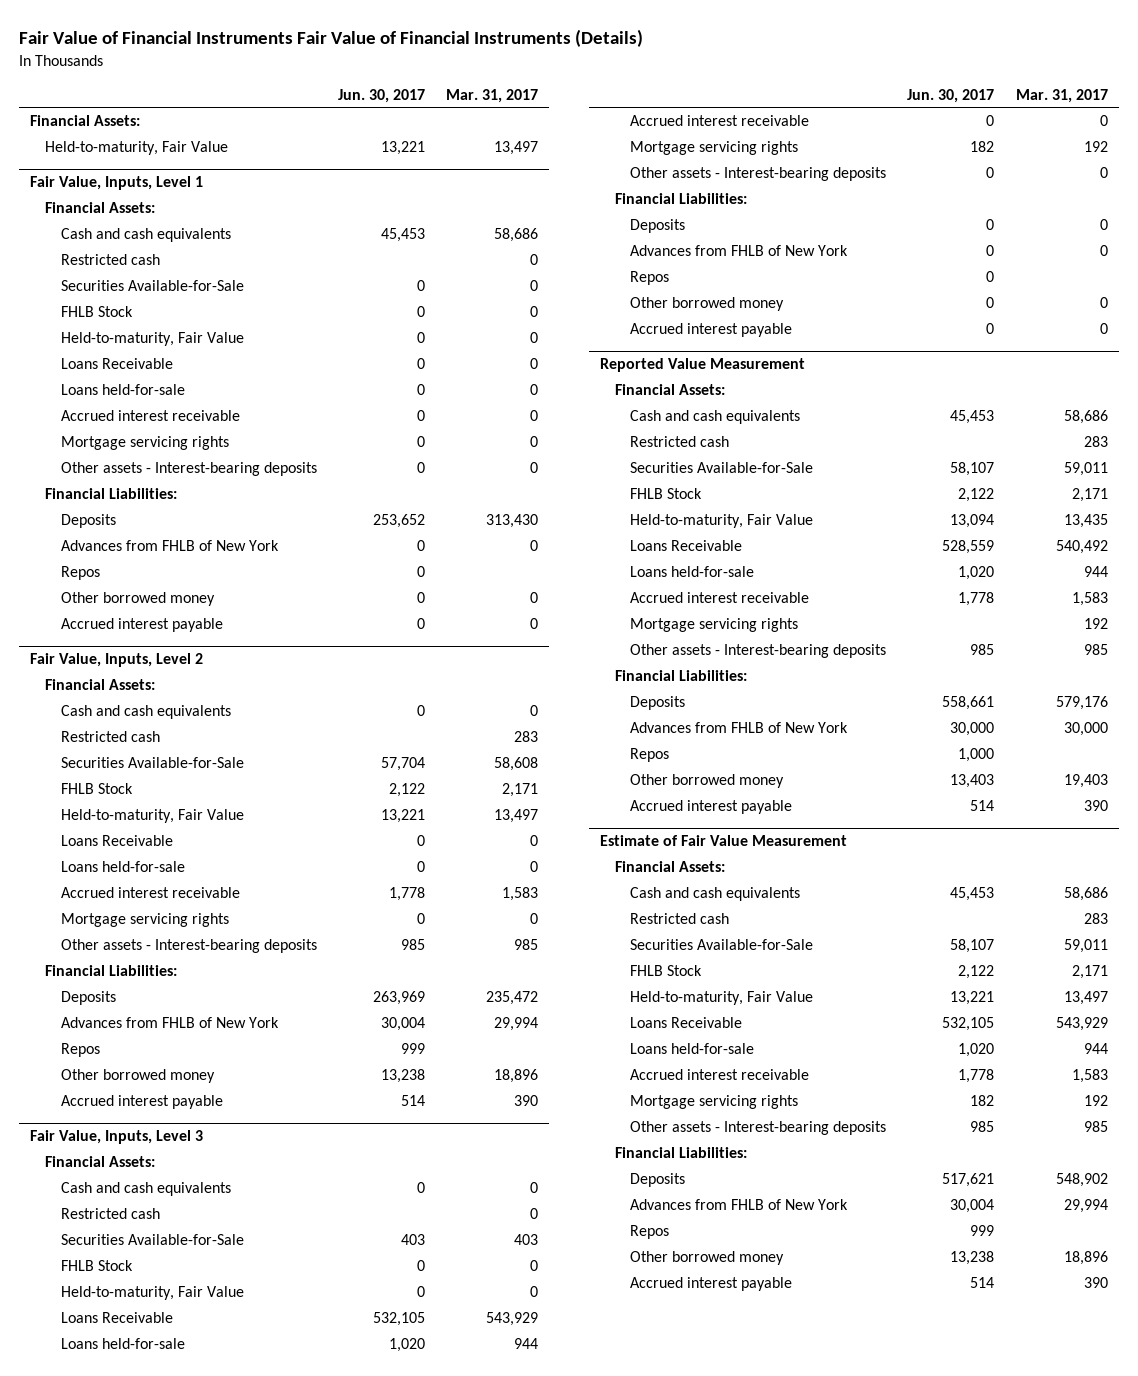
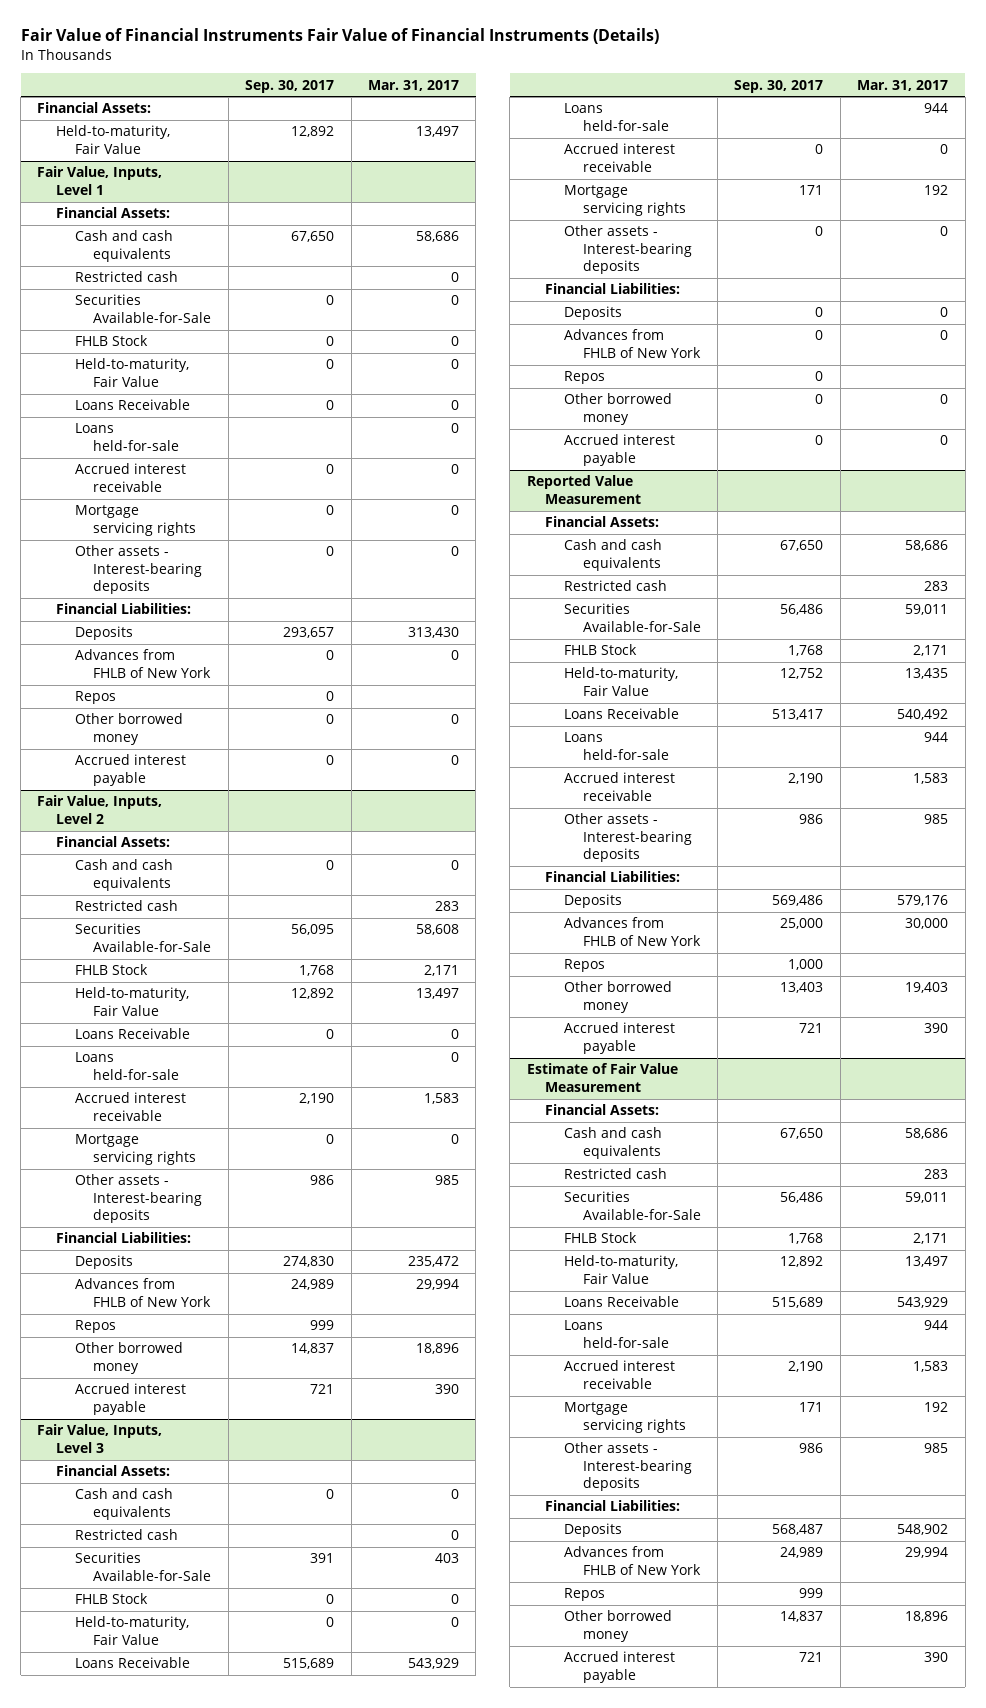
[337,88,425,103] Jun. 30, 2017 -> none
none -> [245,79,335,93] Sep. 30, 2017
[630,618,799,633] Mortgage servicing rights -> none

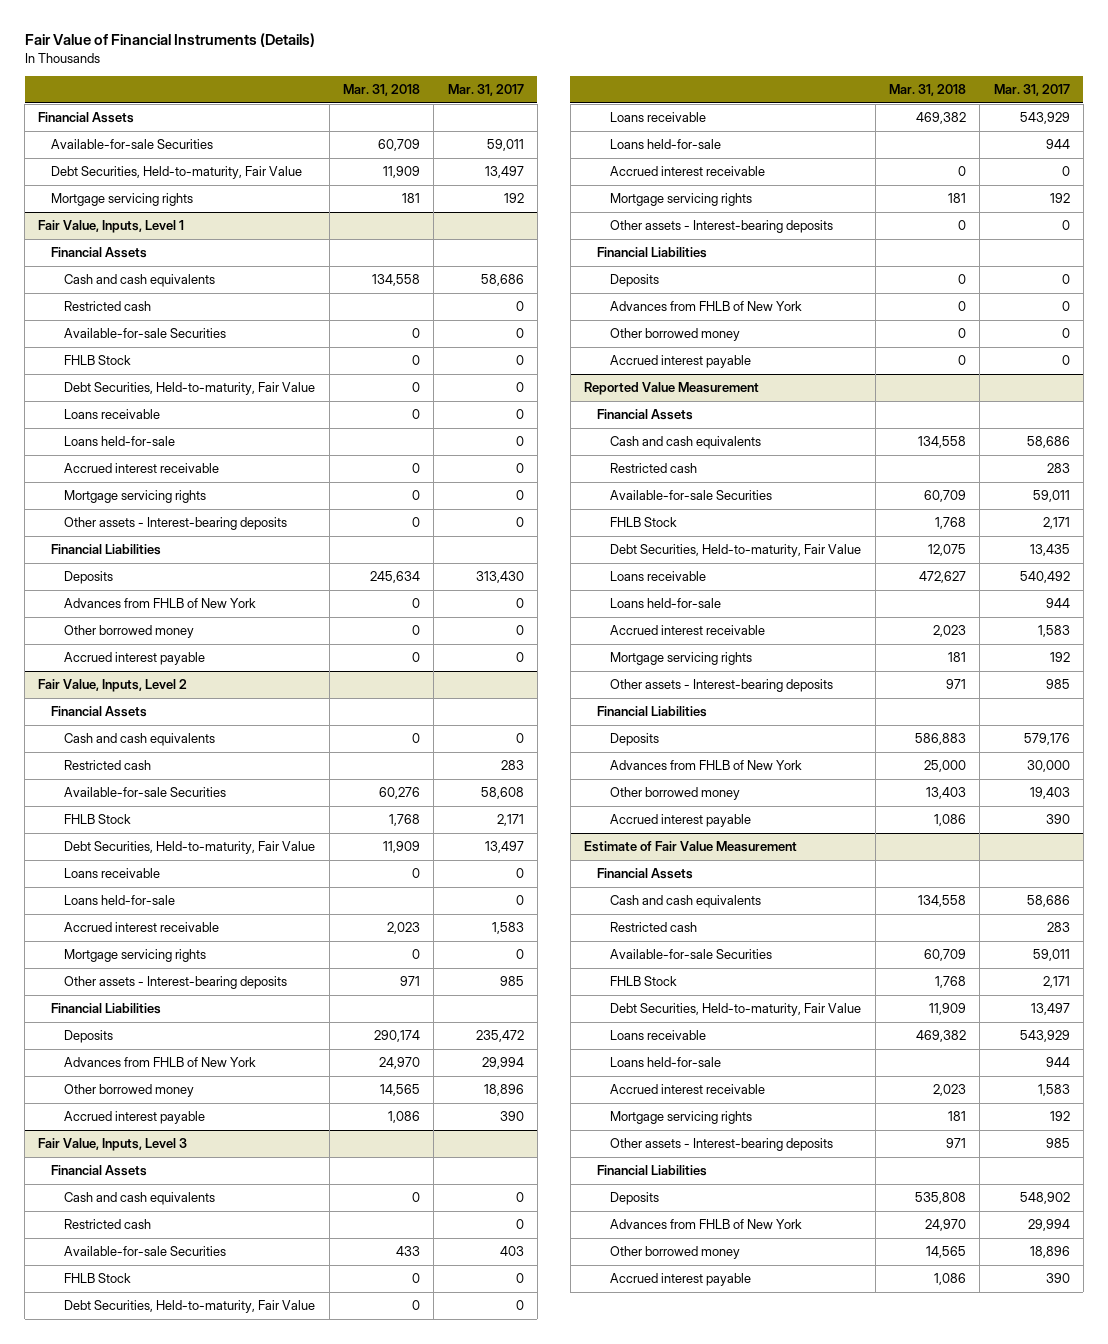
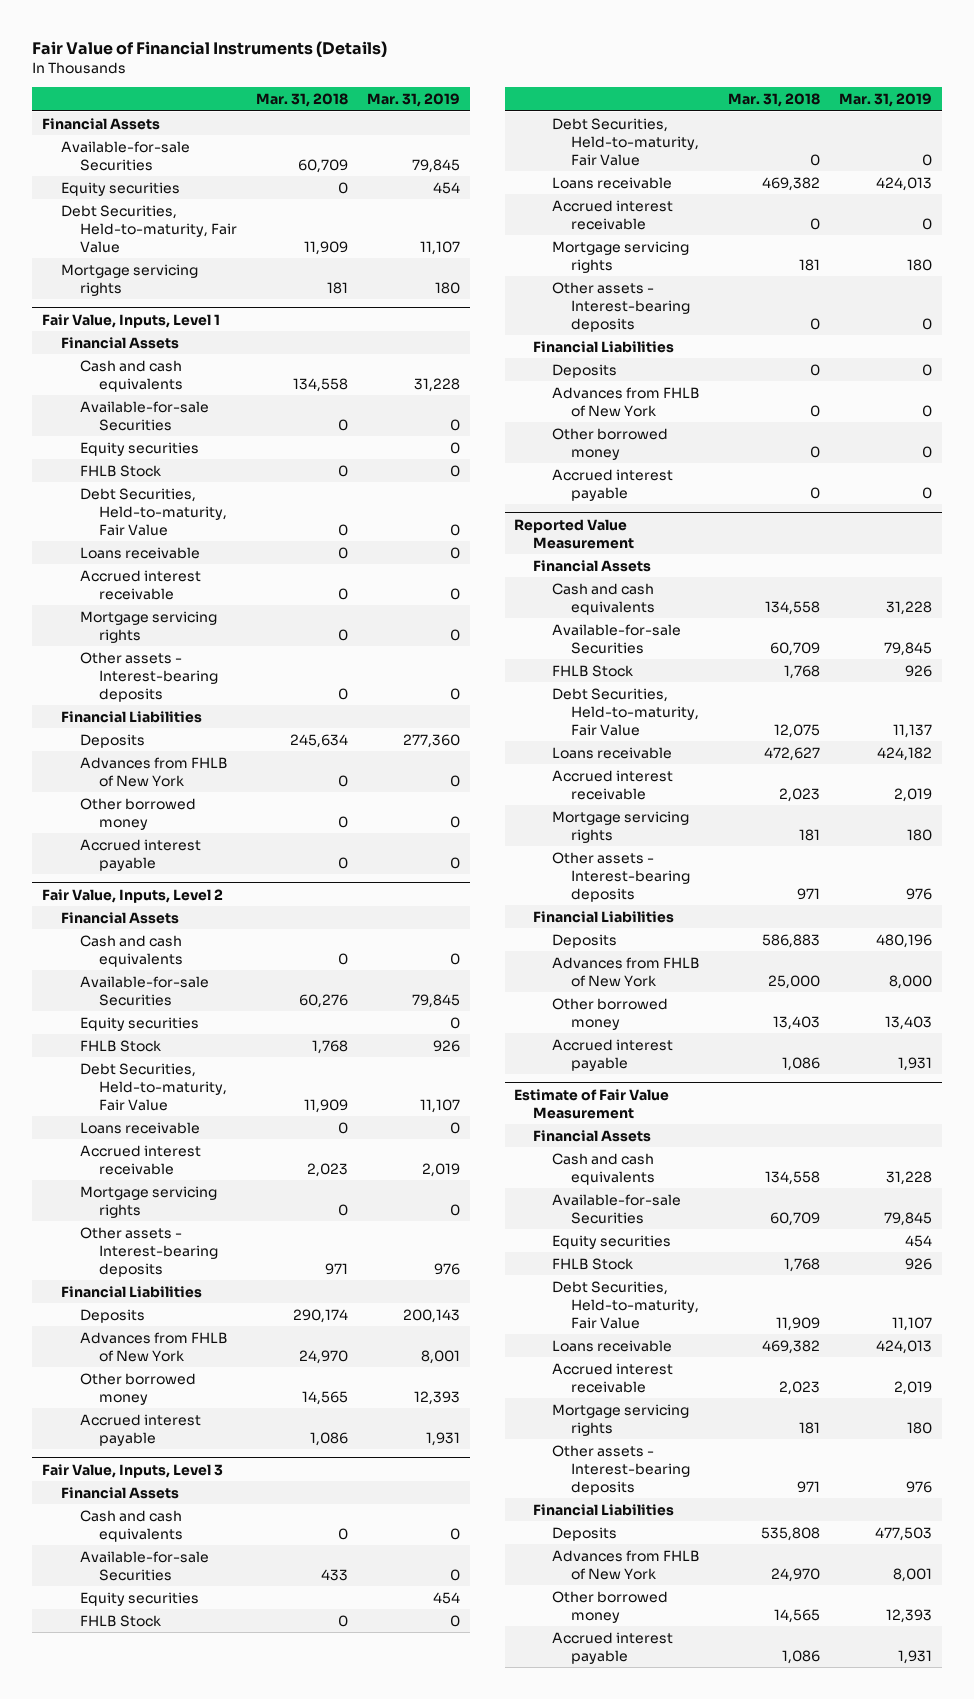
[447,84,524,97] Mar. 31, 2017 -> none
none -> [367,93,461,108] Mar. 31, 2019
none -> [61,181,181,196] Equity securities
[64,301,152,312] Restricted cash -> none
none -> [80,441,200,456] Equity securities
[64,436,176,447] Loans held-for-sale -> none
[64,760,152,771] Restricted cash -> none
none -> [80,1016,200,1031] Equity securities
[64,895,176,906] Loans held-for-sale -> none
[64,1219,152,1230] Restricted cash -> none
none -> [80,1591,200,1606] Equity securities
[610,139,722,150] Loans held-for-sale -> none
[610,463,698,474] Restricted cash -> none
[610,598,722,609] Loans held-for-sale -> none
[610,922,698,933] Restricted cash -> none
none -> [552,1234,672,1249] Equity securities
[610,1057,722,1068] Loans held-for-sale -> none

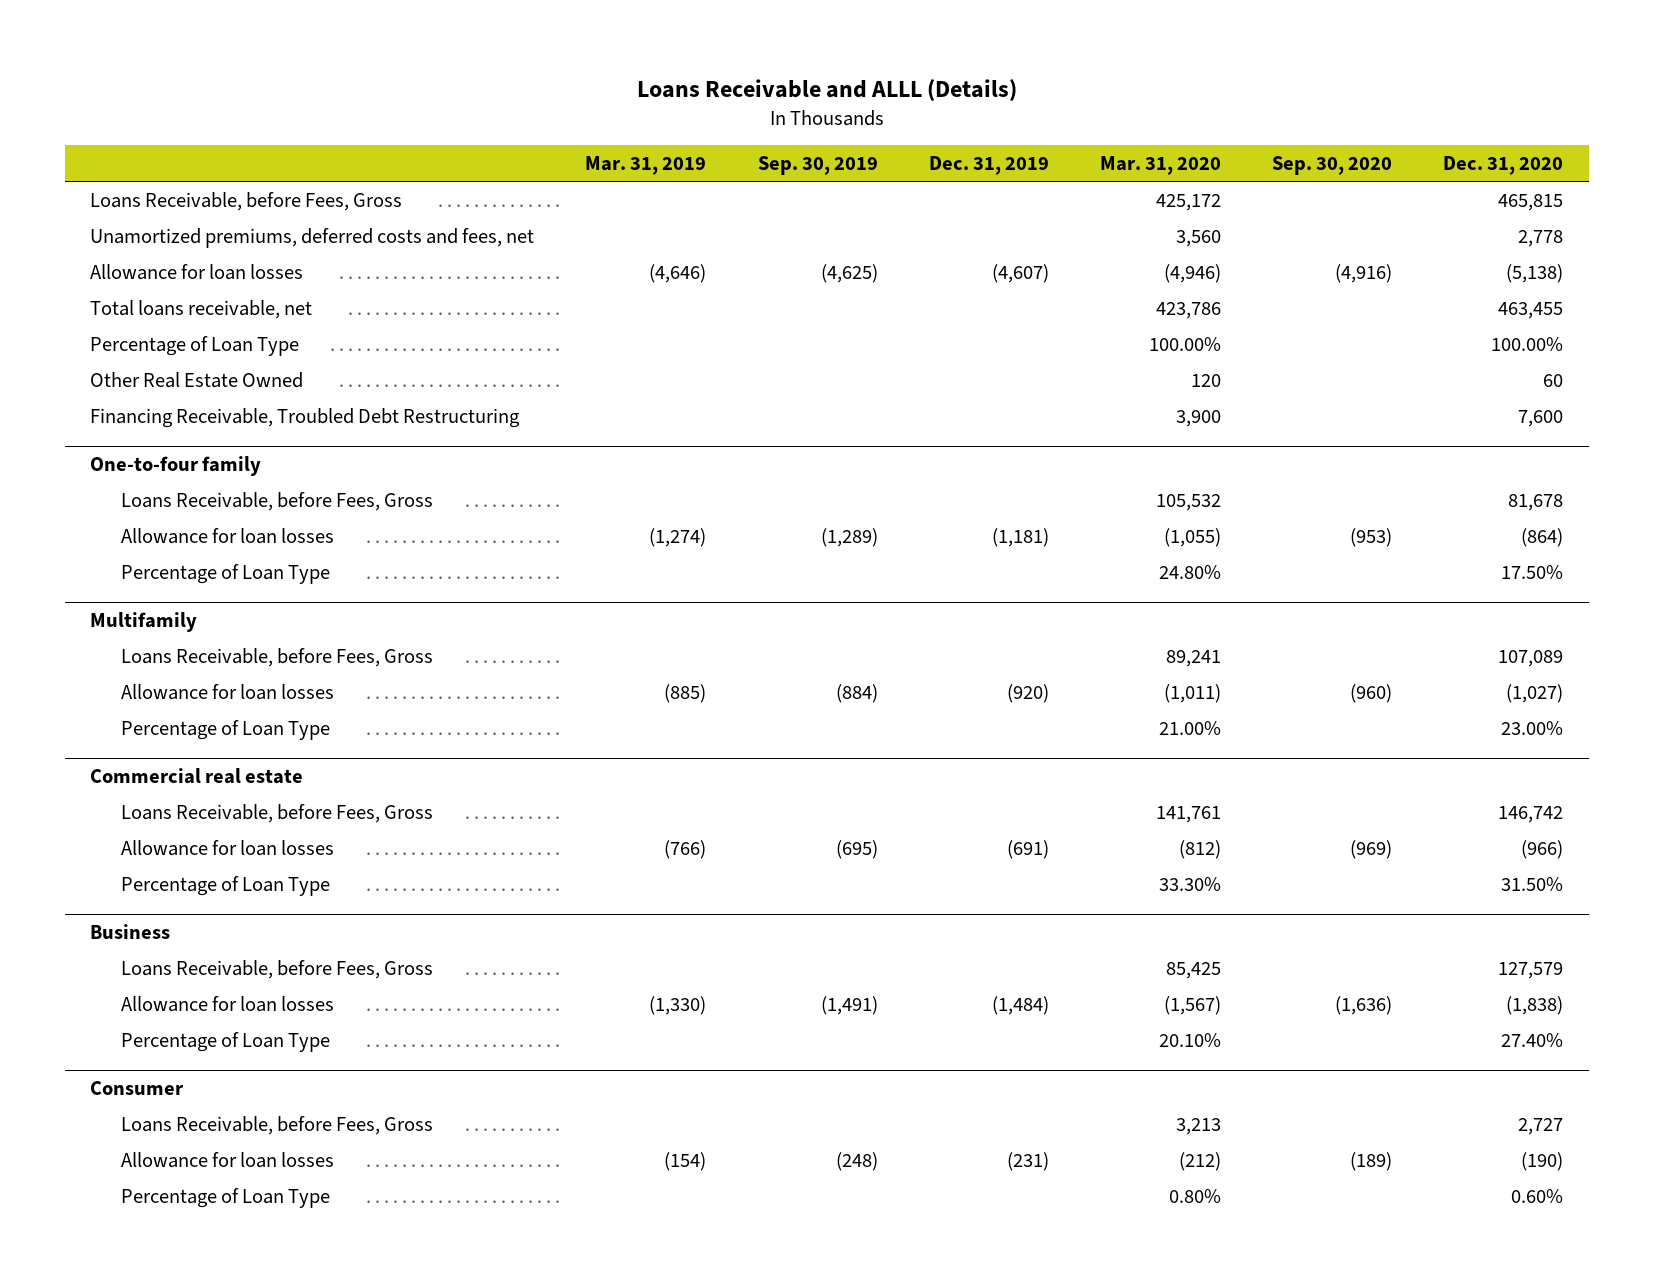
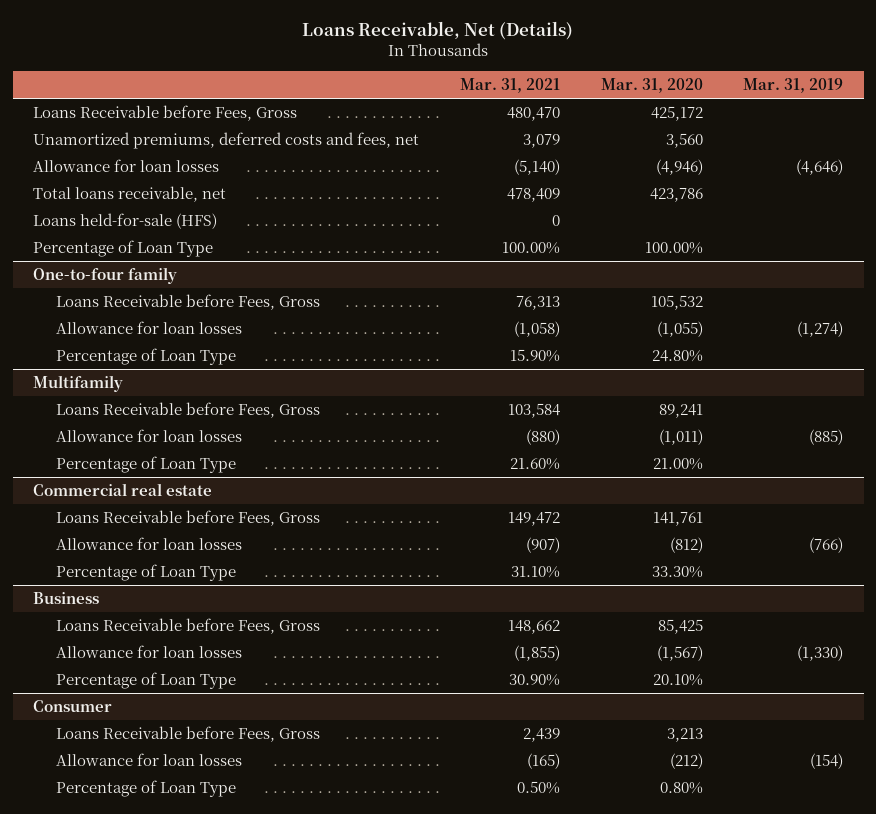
[636,78,1017,101] Loans Receivable and ALLL (Details) -> [302,20,574,40] Loans Receivable, Net (Details)
[757,156,878,176] Sep. 30, 2019 -> none
[928,156,1049,176] Dec. 31, 2019 -> none
[1272,156,1393,176] Sep. 30, 2020 -> none
[1443,156,1564,176] Dec. 31, 2020 -> none
none -> [459,78,560,94] Mar. 31, 2021
[90,191,403,211] Loans Receivable, before Fees, Gross -> [33,105,298,122] Loans Receivable before Fees, Gross
none -> [33,213,218,230] Loans held-for-sale (HFS)
[90,371,304,388] Other Real Estate Owned -> none
[90,407,521,428] Financing Receivable, Troubled Debt Restructuring -> none
[120,491,433,511] Loans Receivable, before Fees, Gross -> [56,294,321,311] Loans Receivable before Fees, Gross
[120,647,433,667] Loans Receivable, before Fees, Gross -> [56,402,321,419] Loans Receivable before Fees, Gross
[120,803,433,823] Loans Receivable, before Fees, Gross -> [56,510,321,527] Loans Receivable before Fees, Gross
[120,959,433,979] Loans Receivable, before Fees, Gross -> [56,618,321,635] Loans Receivable before Fees, Gross
[120,1115,433,1135] Loans Receivable, before Fees, Gross -> [56,726,321,743] Loans Receivable before Fees, Gross

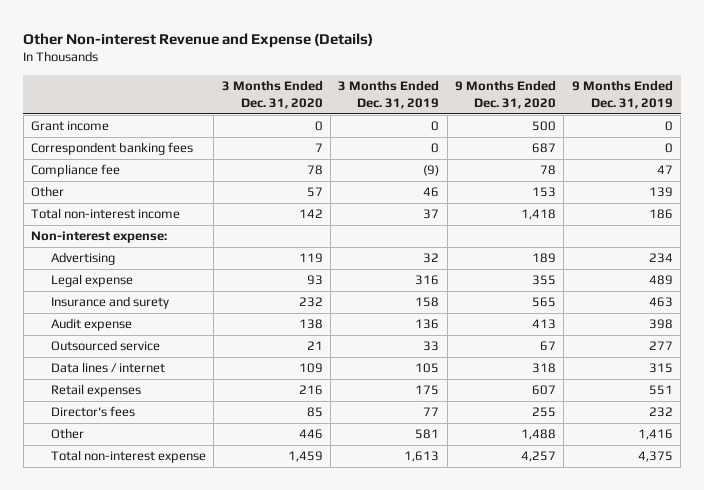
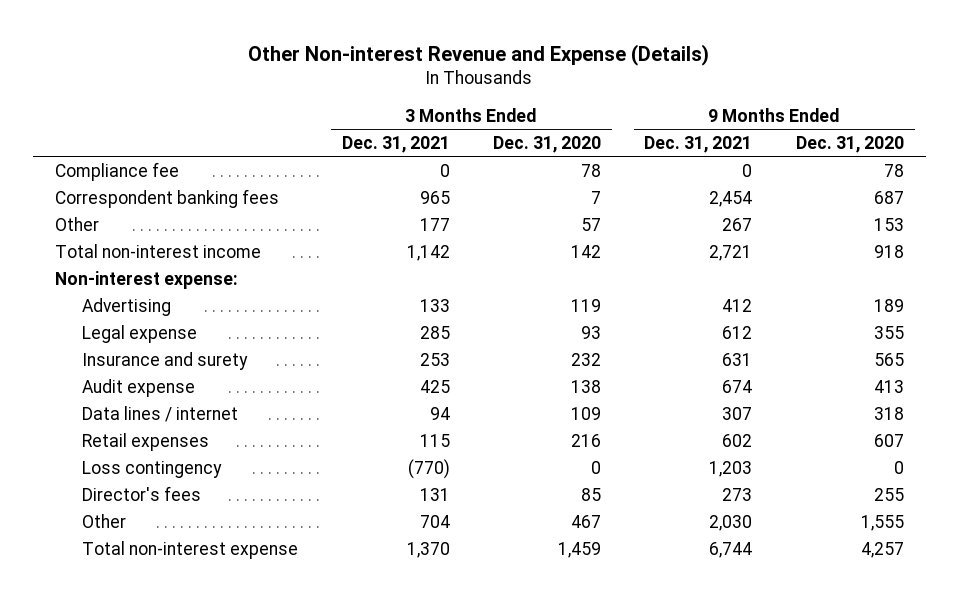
[338,80,440,110] 3 Months Ended Dec. 31, 2019 -> none
[571,80,673,110] 9 Months Ended Dec. 31, 2019 -> none
none -> [341,136,450,154] Dec. 31, 2021
none -> [644,136,753,154] Dec. 31, 2021
[31,121,110,132] Grant income -> none
[31,142,194,156] Correspondent banking fees -> [54,188,279,208] Correspondent banking fees
[521,209,557,221] 1,418 -> [873,244,904,258] 918
[50,340,160,352] Outsourced service -> none
none -> [82,460,223,478] Loss contingency
[298,429,323,440] 446 -> [571,514,602,528] 467
[521,429,557,441] 1,488 -> [860,514,904,531] 1,555

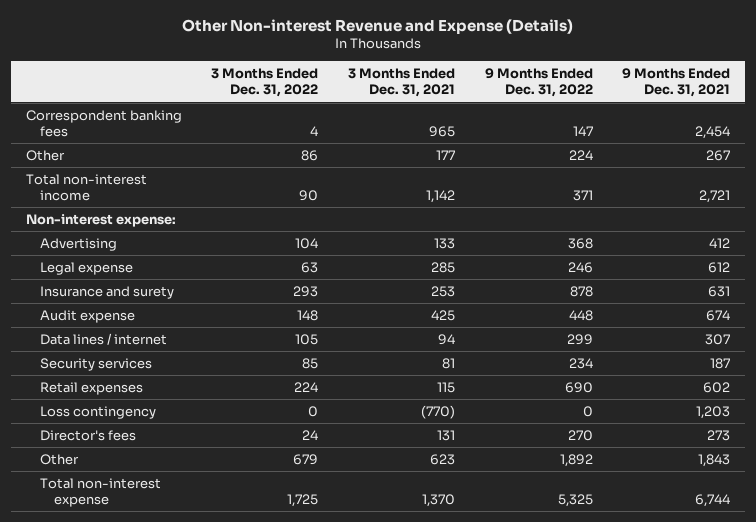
[493,136,602,154] Dec. 31, 2020 -> none
[795,136,904,154] Dec. 31, 2020 -> none
none -> [211,68,319,98] 3 Months Ended Dec. 31, 2022
none -> [484,68,593,98] 9 Months Ended Dec. 31, 2022
[54,161,179,181] Compliance fee -> none
none -> [40,357,153,371] Security services
[419,514,450,528] 704 -> [429,453,455,465] 623
[709,514,753,531] 2,030 -> [698,453,731,467] 1,843

